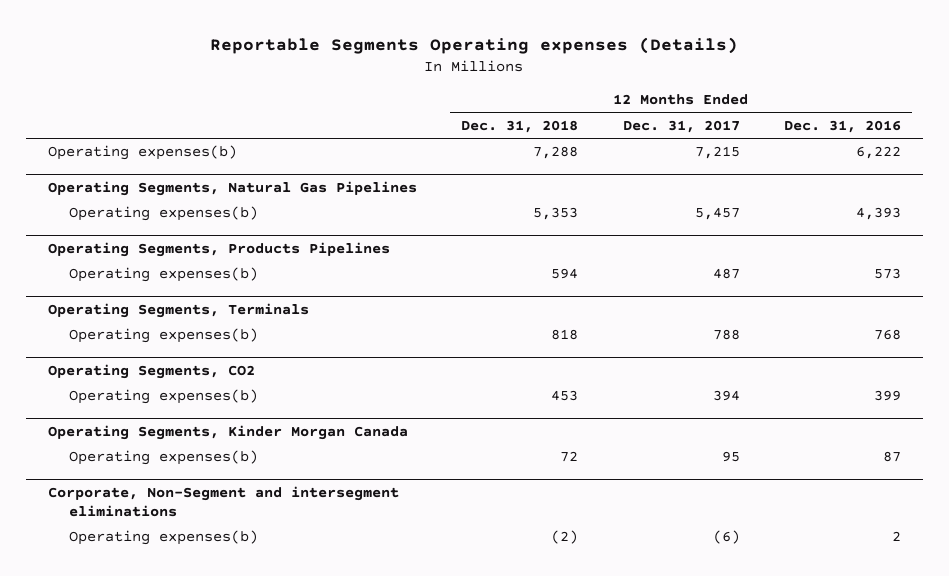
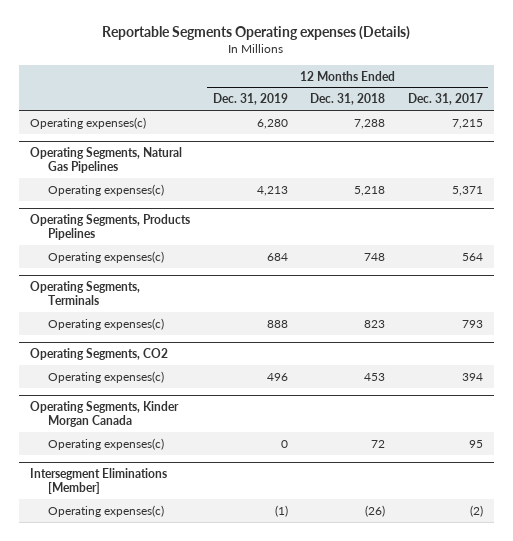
[783,119,901,133] Dec. 31, 2016 -> none
none -> [212,93,288,106] Dec. 31, 2019
[48,145,238,161] Operating expenses(b) -> [30,116,147,129] Operating expenses(c)
[69,206,259,222] Operating expenses(b) -> [47,183,164,196] Operating expenses(c)
[533,207,579,221] 5,353 -> [354,185,386,196] 5,218
[694,207,740,221] 5,457 -> [451,185,483,196] 5,371
[69,267,259,283] Operating expenses(b) -> [47,250,164,263] Operating expenses(c)
[551,268,579,280] 594 -> [364,252,386,261] 748
[712,268,740,280] 487 -> [461,252,483,261] 564
[69,328,259,344] Operating expenses(b) -> [47,317,164,330] Operating expenses(c)
[551,329,579,341] 818 -> [364,319,386,328] 823
[712,329,740,341] 788 -> [461,319,483,328] 793
[69,389,259,405] Operating expenses(b) -> [47,370,164,383] Operating expenses(c)
[48,485,400,517] Corporate, Non-Segment and intersegment eliminations -> none
[69,450,259,466] Operating expenses(b) -> [47,437,164,450] Operating expenses(c)
none -> [30,467,168,495] Intersegment Eliminations [Member]
[69,530,259,546] Operating expenses(b) -> [47,504,164,517] Operating expenses(c)
[551,530,579,545] (2) -> [365,504,386,517] (26)
[712,530,740,545] (6) -> [469,504,483,517] (2)

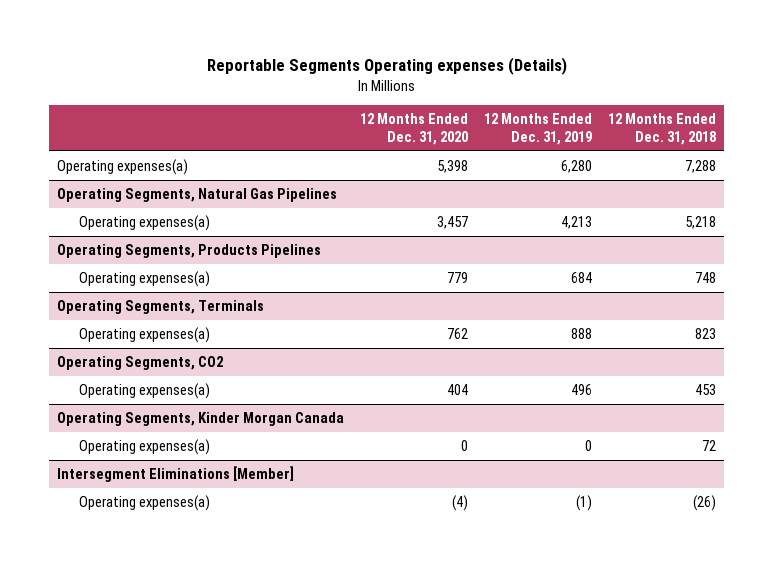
[407,93,483,106] Dec. 31, 2017 -> none
none -> [360,113,469,145] 12 Months Ended Dec. 31, 2020
[30,116,147,129] Operating expenses(c) -> [57,159,189,176] Operating expenses(a)
[47,183,164,196] Operating expenses(c) -> [79,215,211,232] Operating expenses(a)
[47,250,164,263] Operating expenses(c) -> [79,271,211,288] Operating expenses(a)
[47,317,164,330] Operating expenses(c) -> [79,327,211,344] Operating expenses(a)
[47,370,164,383] Operating expenses(c) -> [79,383,211,400] Operating expenses(a)
[47,437,164,450] Operating expenses(c) -> [79,439,211,456] Operating expenses(a)
[47,504,164,517] Operating expenses(c) -> [79,495,211,512] Operating expenses(a)

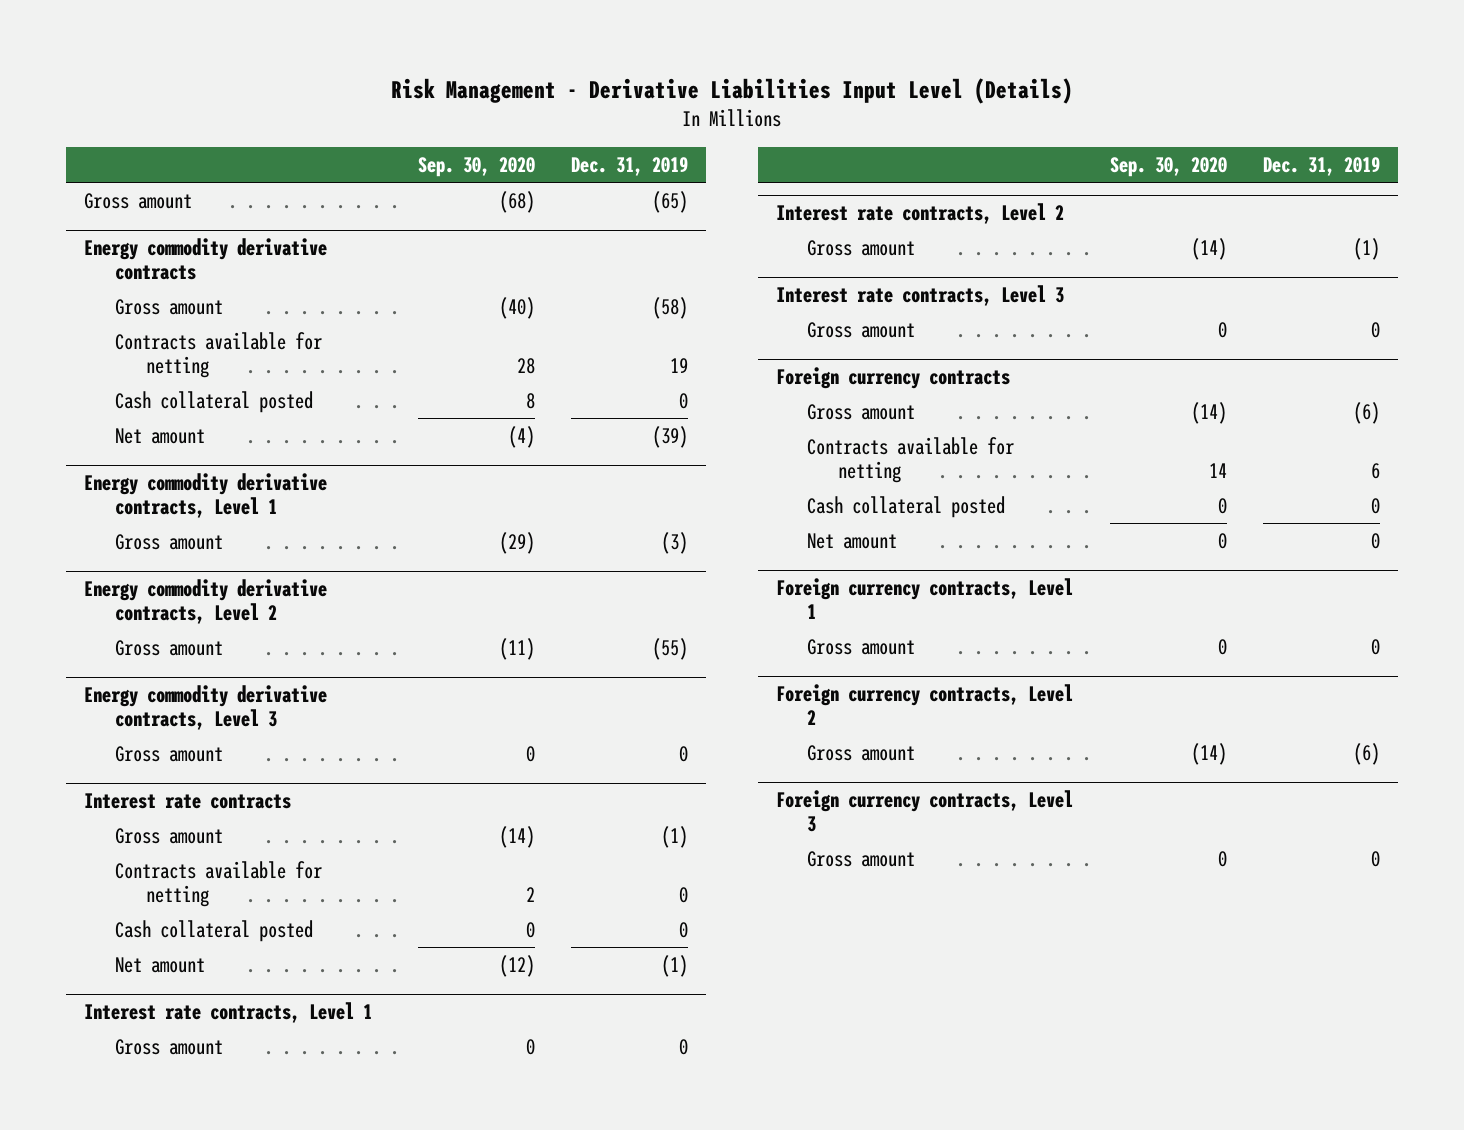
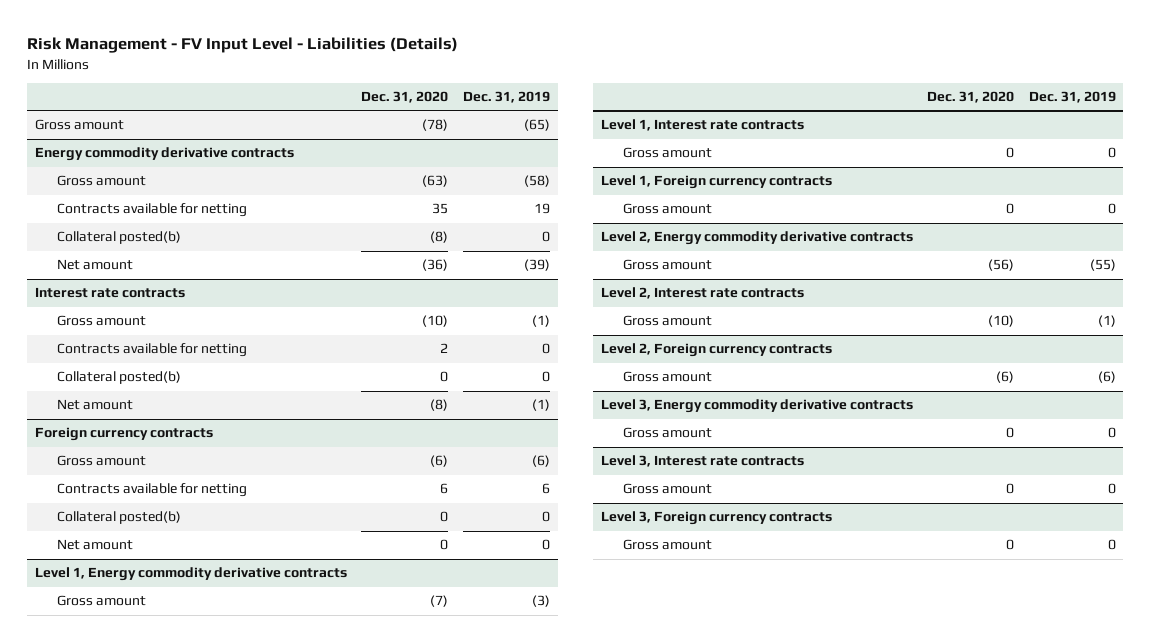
[391,78,1074,105] Risk Management - Derivative Liabilities Input Level (Details) -> [27,37,459,54] Risk Management - FV Input Level - Liabilities (Details)
[417,156,535,177] Sep. 30, 2020 -> none
none -> [361,91,449,104] Dec. 31, 2020
[114,390,313,413] Cash collateral posted -> [56,231,181,245] Collateral posted(b)
[84,472,328,519] Energy commodity derivative contracts, Level 1 -> none
[114,533,223,550] Gross amount -> none
[84,578,328,625] Energy commodity derivative contracts, Level 2 -> none
[114,639,223,656] Gross amount -> none
[84,684,328,731] Energy commodity derivative contracts, Level 3 -> none
[114,745,223,762] Gross amount -> none
[114,919,313,942] Cash collateral posted -> [56,371,181,385] Collateral posted(b)
[84,1001,373,1023] Interest rate contracts, Level 1 -> none
[114,1038,223,1055] Gross amount -> none
[776,202,1065,224] Interest rate contracts, Level 2 -> none
[806,239,915,256] Gross amount -> none
[776,284,1065,306] Interest rate contracts, Level 3 -> none
[806,321,915,338] Gross amount -> none
[806,495,1005,518] Cash collateral posted -> [56,511,181,525] Collateral posted(b)
[776,577,1074,620] Foreign currency contracts, Level 1 -> none
none -> [34,567,347,582] Level 1, Energy commodity derivative contracts
none -> [56,595,146,607] Gross amount
none -> [600,119,804,132] Level 1, Interest rate contracts
none -> [600,175,832,190] Level 1, Foreign currency contracts
none -> [622,203,712,215] Gross amount
none -> [600,231,913,246] Level 2, Energy commodity derivative contracts
none -> [622,259,712,271] Gross amount
none -> [600,287,804,300] Level 2, Interest rate contracts
none -> [622,315,712,327] Gross amount
[776,683,1074,726] Foreign currency contracts, Level 2 -> [600,343,832,358] Level 2, Foreign currency contracts
[776,789,1074,833] Foreign currency contracts, Level 3 -> none
none -> [600,399,913,414] Level 3, Energy commodity derivative contracts
none -> [600,455,804,468] Level 3, Interest rate contracts
none -> [622,483,712,495] Gross amount
none -> [600,511,832,526] Level 3, Foreign currency contracts
none -> [622,539,712,551] Gross amount

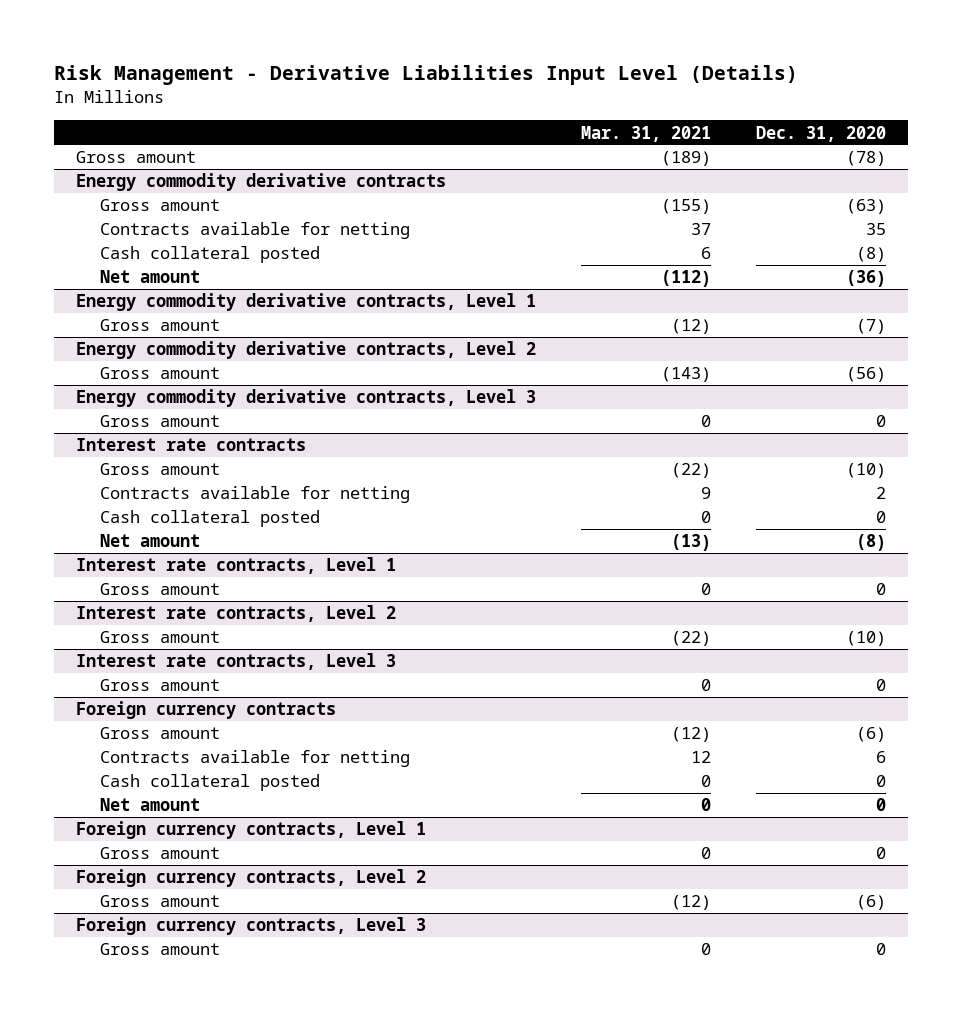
[27,37,459,54] Risk Management - FV Input Level - Liabilities (Details) -> [53,65,798,86] Risk Management - Derivative Liabilities Input Level (Details)
[463,91,551,104] Dec. 31, 2019 -> none
none -> [580,125,711,142] Mar. 31, 2021
[56,231,181,245] Collateral posted(b) -> [100,246,321,264] Cash collateral posted
none -> [76,293,537,312] Energy commodity derivative contracts, Level 1
none -> [100,319,221,332] Gross amount
none -> [76,341,537,360] Energy commodity derivative contracts, Level 2
none -> [100,367,221,380] Gross amount
none -> [76,389,537,408] Energy commodity derivative contracts, Level 3
none -> [100,415,221,428] Gross amount
[56,371,181,385] Collateral posted(b) -> [100,510,321,528] Cash collateral posted
none -> [76,557,397,575] Interest rate contracts, Level 1
none -> [100,583,221,596] Gross amount
none -> [76,605,397,623] Interest rate contracts, Level 2
none -> [100,631,221,644] Gross amount
none -> [76,653,397,671] Interest rate contracts, Level 3
none -> [100,679,221,692] Gross amount
[56,511,181,525] Collateral posted(b) -> [100,774,321,792] Cash collateral posted
[34,567,347,582] Level 1, Energy commodity derivative contracts -> none
[56,595,146,607] Gross amount -> none
[600,119,804,132] Level 1, Interest rate contracts -> none
[622,147,712,159] Gross amount -> none
[600,175,832,190] Level 1, Foreign currency contracts -> [76,821,427,840] Foreign currency contracts, Level 1
[600,231,913,246] Level 2, Energy commodity derivative contracts -> none
[622,259,712,271] Gross amount -> none
[600,287,804,300] Level 2, Interest rate contracts -> none
[622,315,712,327] Gross amount -> none
[600,343,832,358] Level 2, Foreign currency contracts -> [76,869,427,888] Foreign currency contracts, Level 2
[600,399,913,414] Level 3, Energy commodity derivative contracts -> none
[622,427,712,439] Gross amount -> none
[600,455,804,468] Level 3, Interest rate contracts -> none
[622,483,712,495] Gross amount -> none
[600,511,832,526] Level 3, Foreign currency contracts -> [76,917,427,936] Foreign currency contracts, Level 3

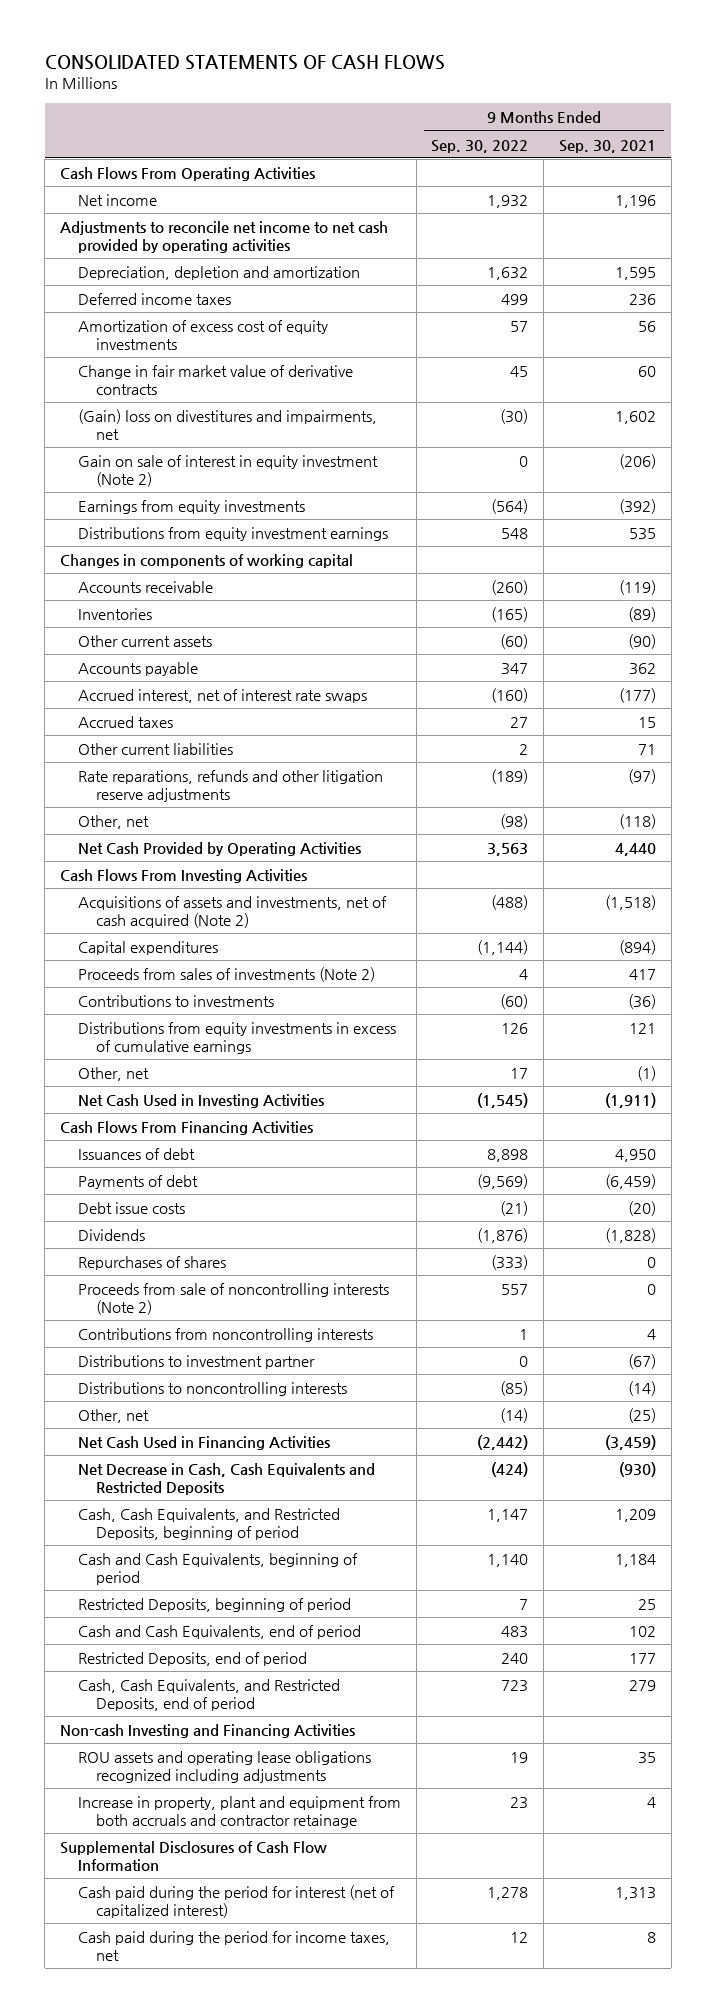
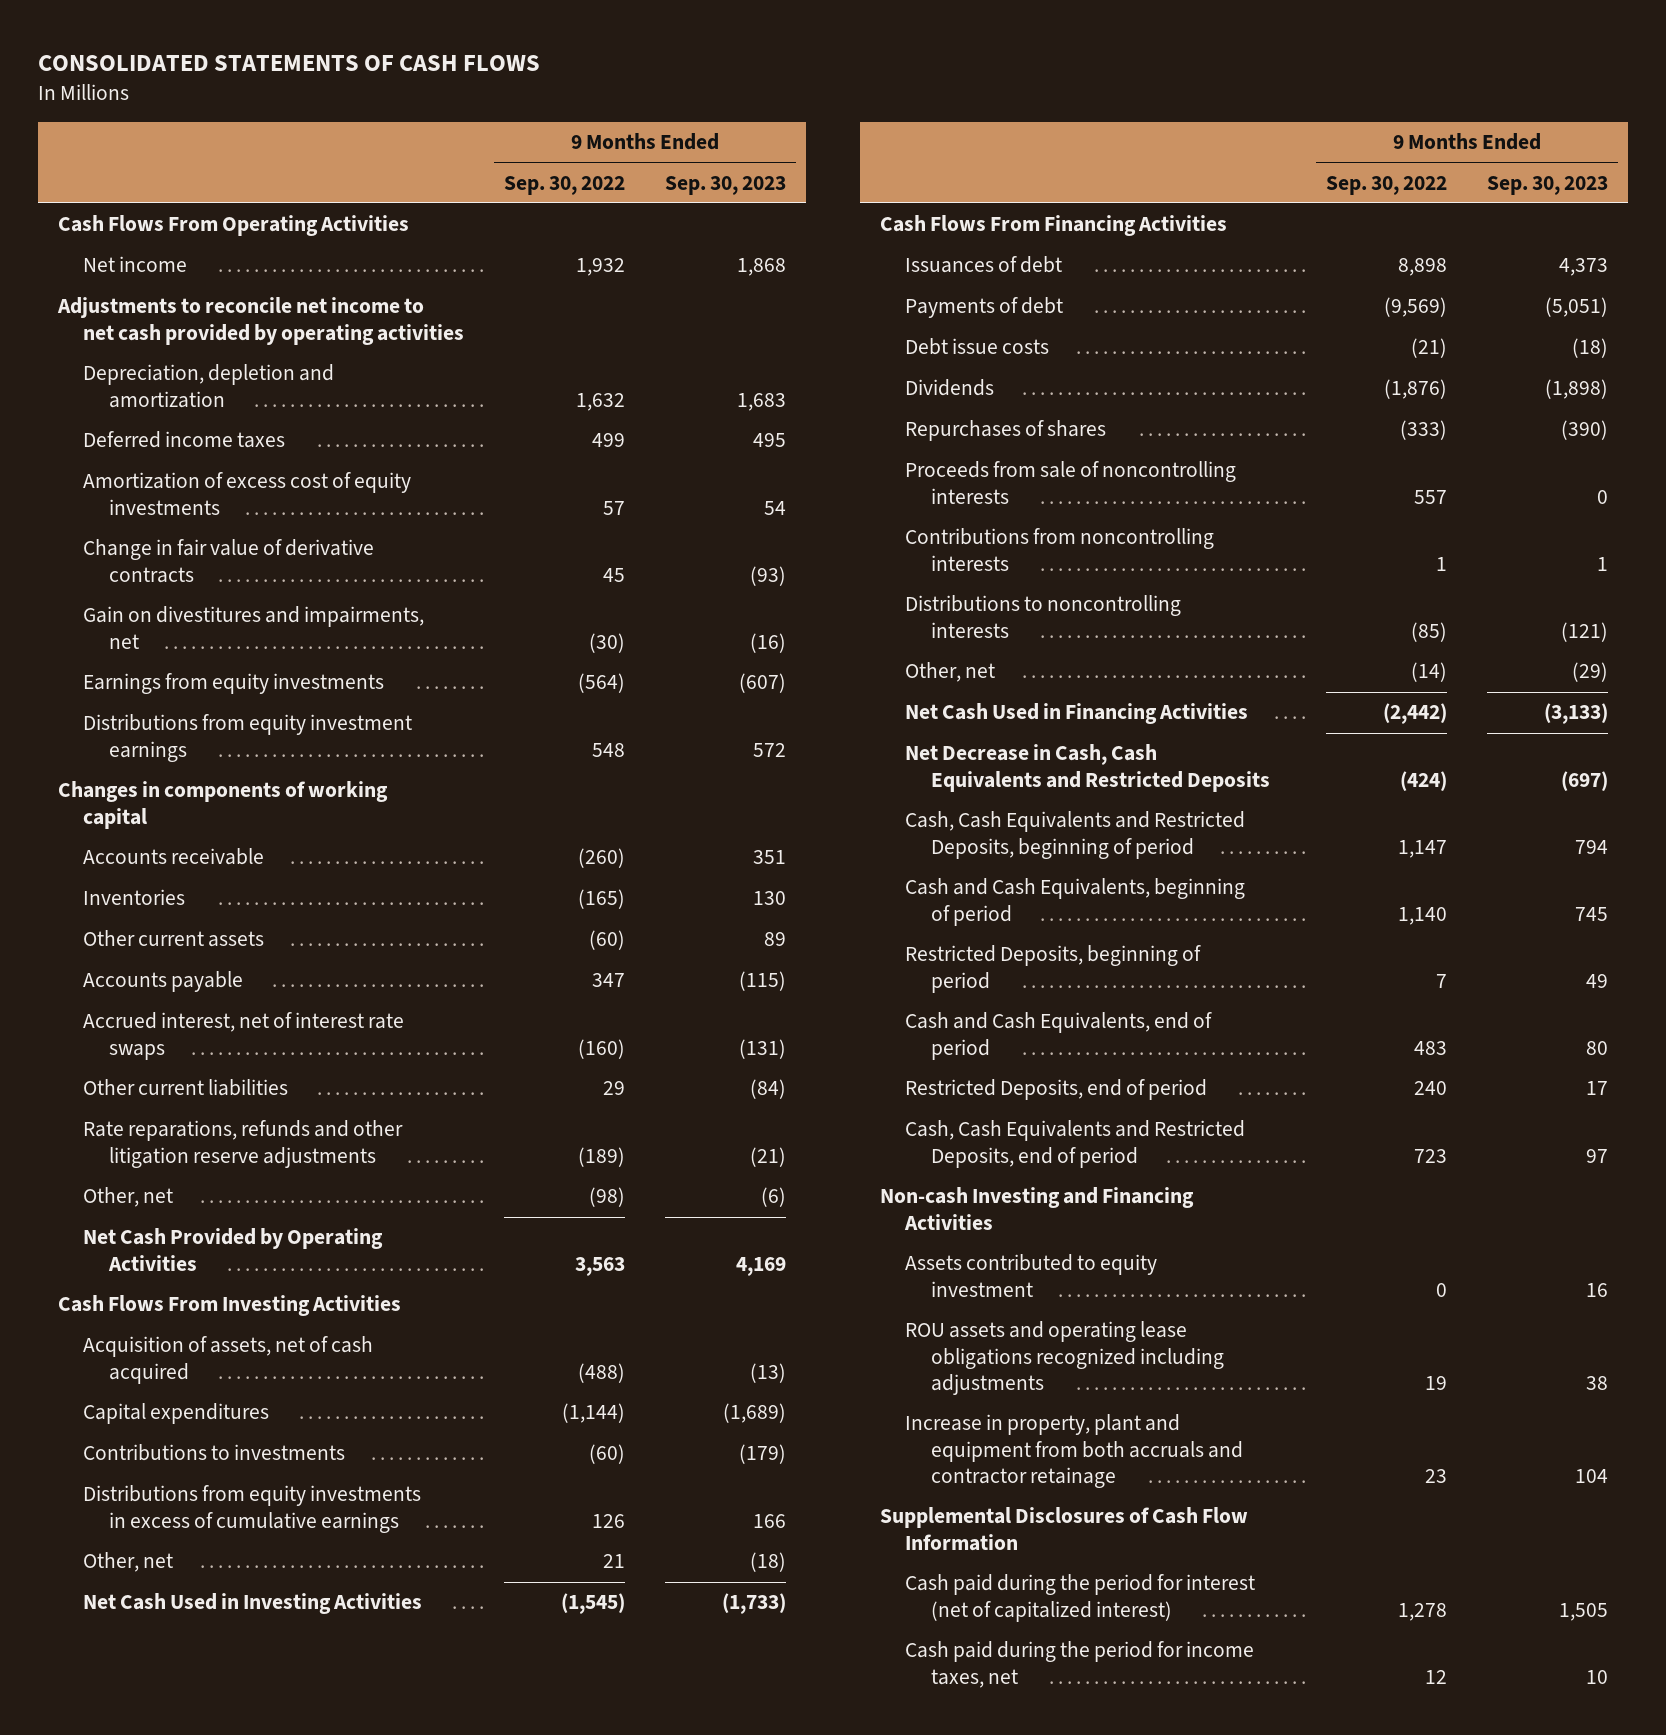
[559,139,657,153] Sep. 30, 2021 -> none
none -> [665,175,787,195] Sep. 30, 2023
[77,454,378,488] Gain on sale of interest in equity investment (Note 2) -> none
[77,364,353,396] Change in fair market value of derivative contracts -> [83,539,375,583] Change in fair value of derivative contracts
[77,408,377,441] (Gain) loss on divestitures and impairments, net -> [83,606,425,649] Gain on divestitures and impairments, net
[77,715,173,728] Accrued taxes -> none
[519,743,529,755] 2 -> [603,1081,626,1096] 29
[77,895,387,929] Acquisitions of assets and investments, net of cash acquired (Note 2) -> [83,1336,374,1384] Acquisition of assets, net of cash acquired
[77,966,375,982] Proceeds from sales of investments (Note 2) -> none
[510,1067,529,1079] 17 -> [603,1554,626,1569] 21
[77,1282,389,1316] Proceeds from sale of noncontrolling interests (Note 2) -> [905,461,1237,504] Proceeds from sale of noncontrolling interests
[77,1354,315,1369] Distributions to investment partner -> none
[77,1507,340,1541] Cash, Cash Equivalents, and Restricted Deposits, beginning of period -> [905,811,1246,859] Cash, Cash Equivalents and Restricted Deposits, beginning of period
[77,1678,340,1712] Cash, Cash Equivalents, and Restricted Deposits, end of period -> [905,1120,1246,1168] Cash, Cash Equivalents and Restricted Deposits, end of period
none -> [905,1254,1158,1297] Assets contributed to equity investment

